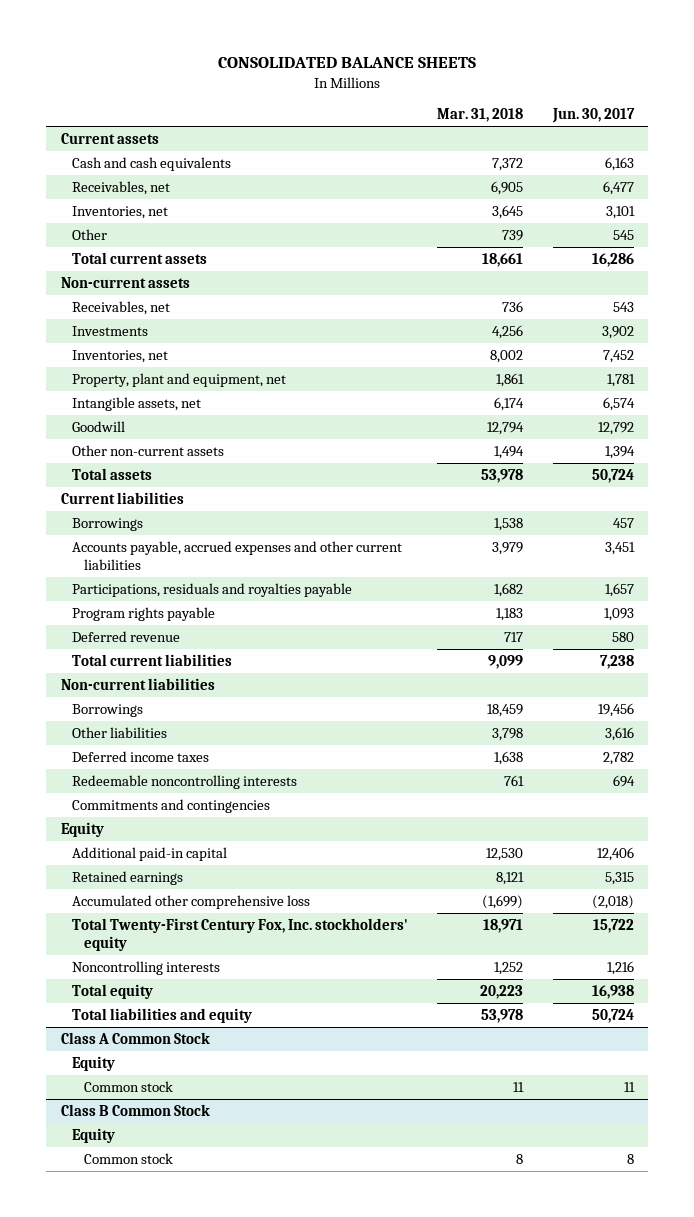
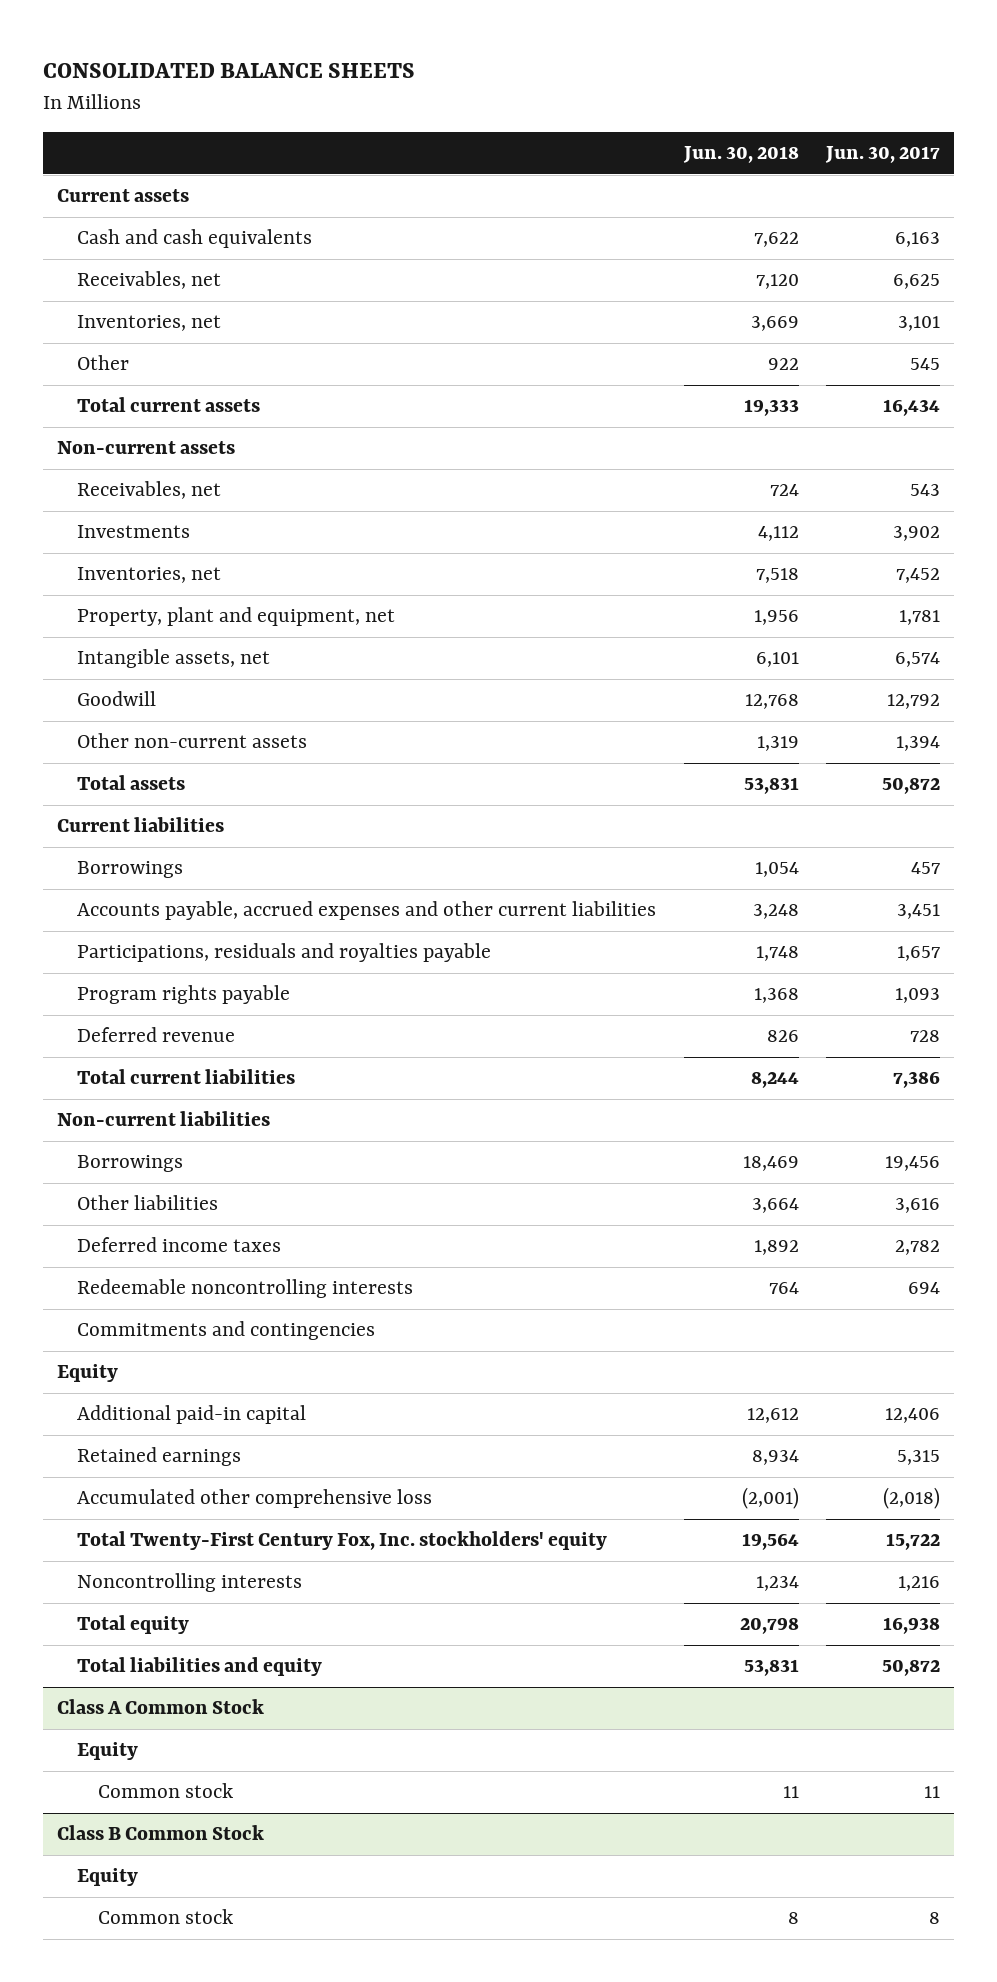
[437,107,524,122] Mar. 31, 2018 -> none
none -> [682,146,799,164] Jun. 30, 2018
[602,180,634,195] 6,477 -> [893,274,941,290] 6,625
[591,252,634,267] 16,286 -> [883,399,941,417] 16,434
[591,468,634,483] 50,724 -> [882,777,941,795] 50,872
[611,631,634,642] 580 -> [910,1030,941,1043] 728
[599,654,634,669] 7,238 -> [893,1071,941,1089] 7,386
[591,1008,634,1023] 50,724 -> [882,1659,941,1677] 50,872

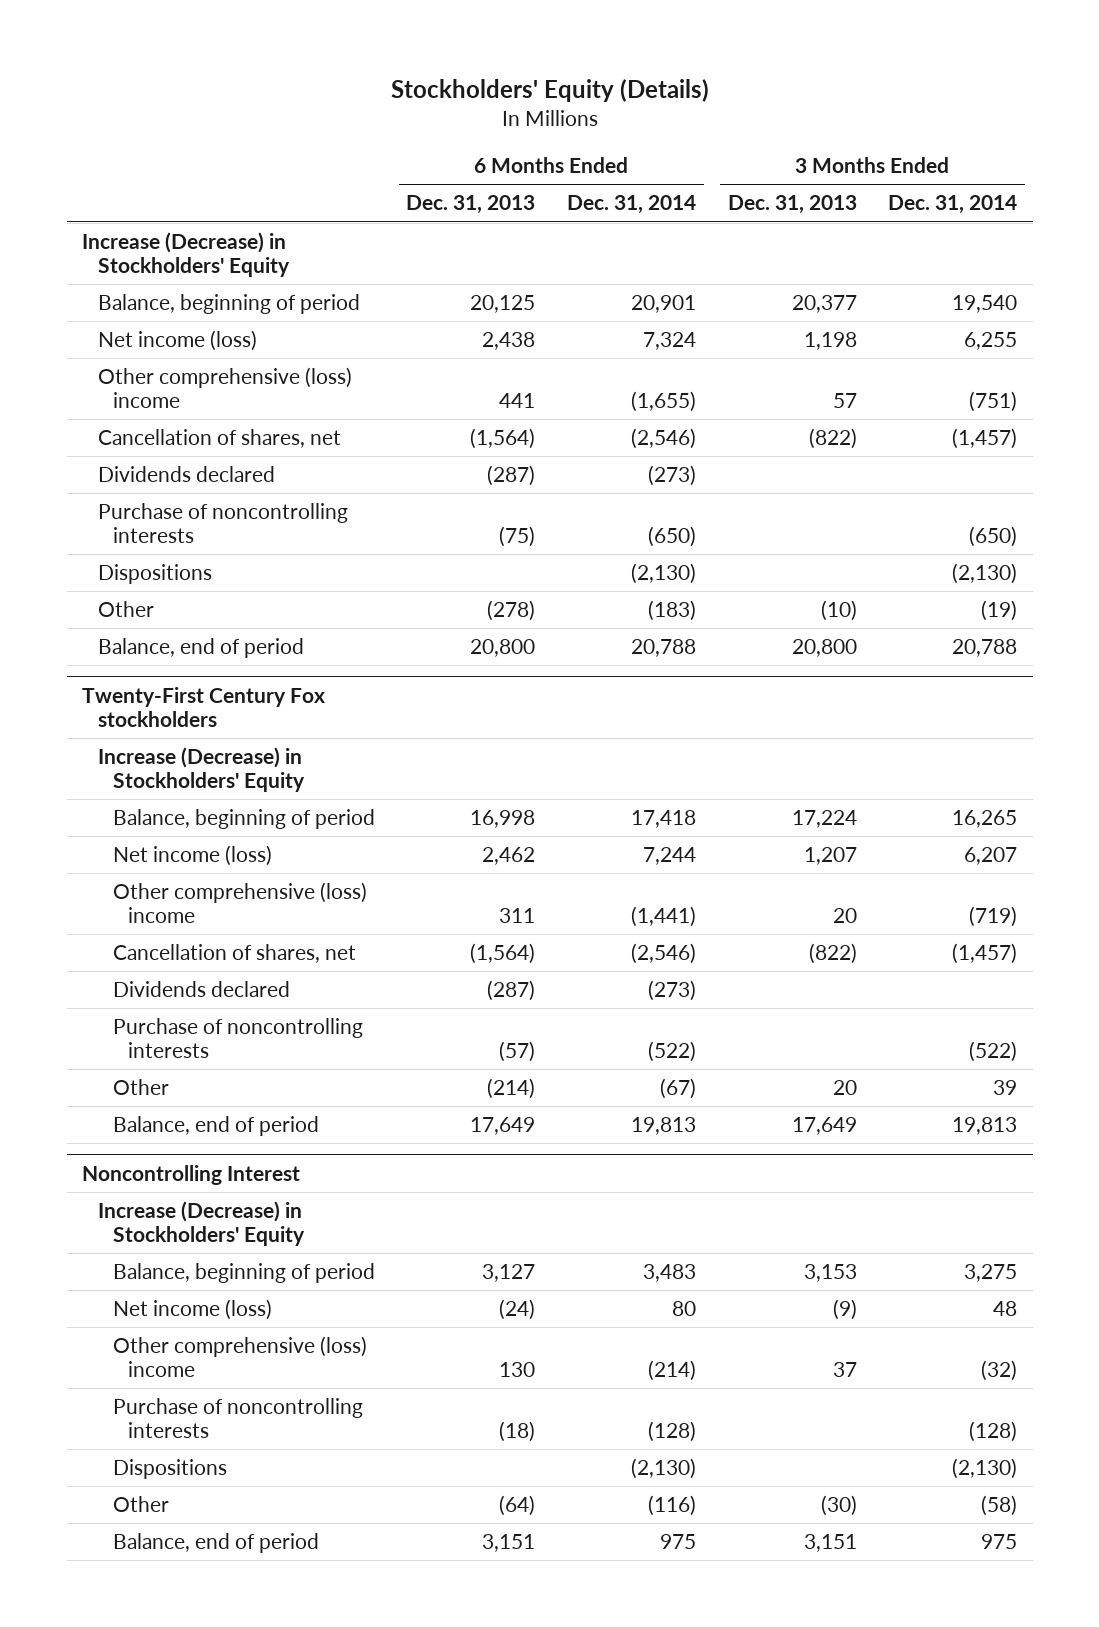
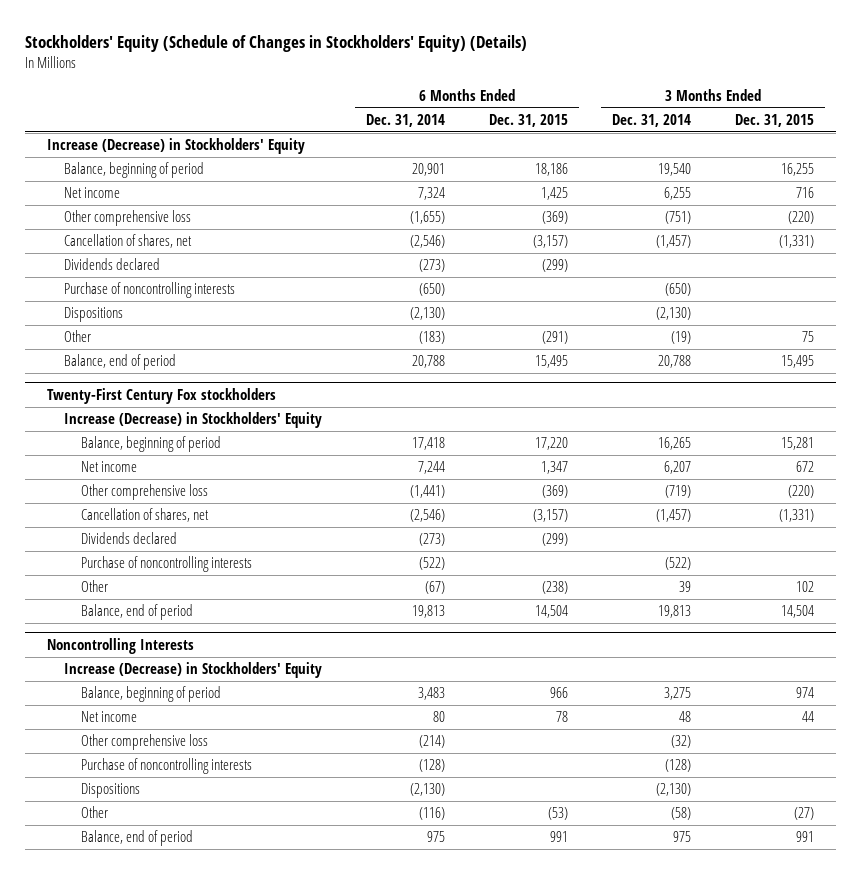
[390,79,709,103] Stockholders' Equity (Details) -> [24,35,527,53] Stockholders' Equity (Schedule of Changes in Stockholders' Equity) (Details)
[406,195,536,215] Dec. 31, 2013 -> none
[727,195,857,215] Dec. 31, 2013 -> none
none -> [489,113,569,127] Dec. 31, 2015
none -> [735,113,815,127] Dec. 31, 2015
[97,330,257,352] Net income (loss) -> [64,187,121,199] Net income
[97,367,352,409] Other comprehensive (loss) income -> [64,210,192,227] Other comprehensive loss
[112,845,272,867] Net income (loss) -> [81,461,138,473] Net income
[112,882,367,924] Other comprehensive (loss) income -> [81,484,209,501] Other comprehensive loss
[82,1165,301,1186] Noncontrolling Interest -> [46,638,194,655] Noncontrolling Interests
[112,1299,272,1321] Net income (loss) -> [81,711,138,723] Net income
[112,1336,367,1378] Other comprehensive (loss) income -> [81,734,209,751] Other comprehensive loss

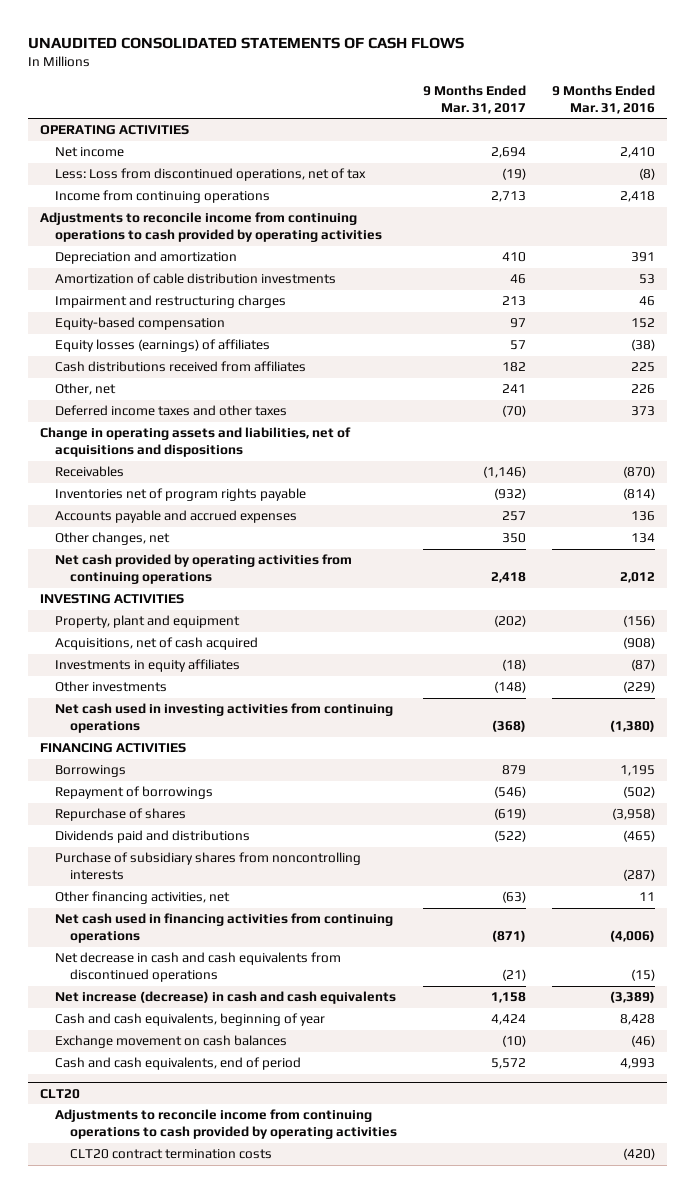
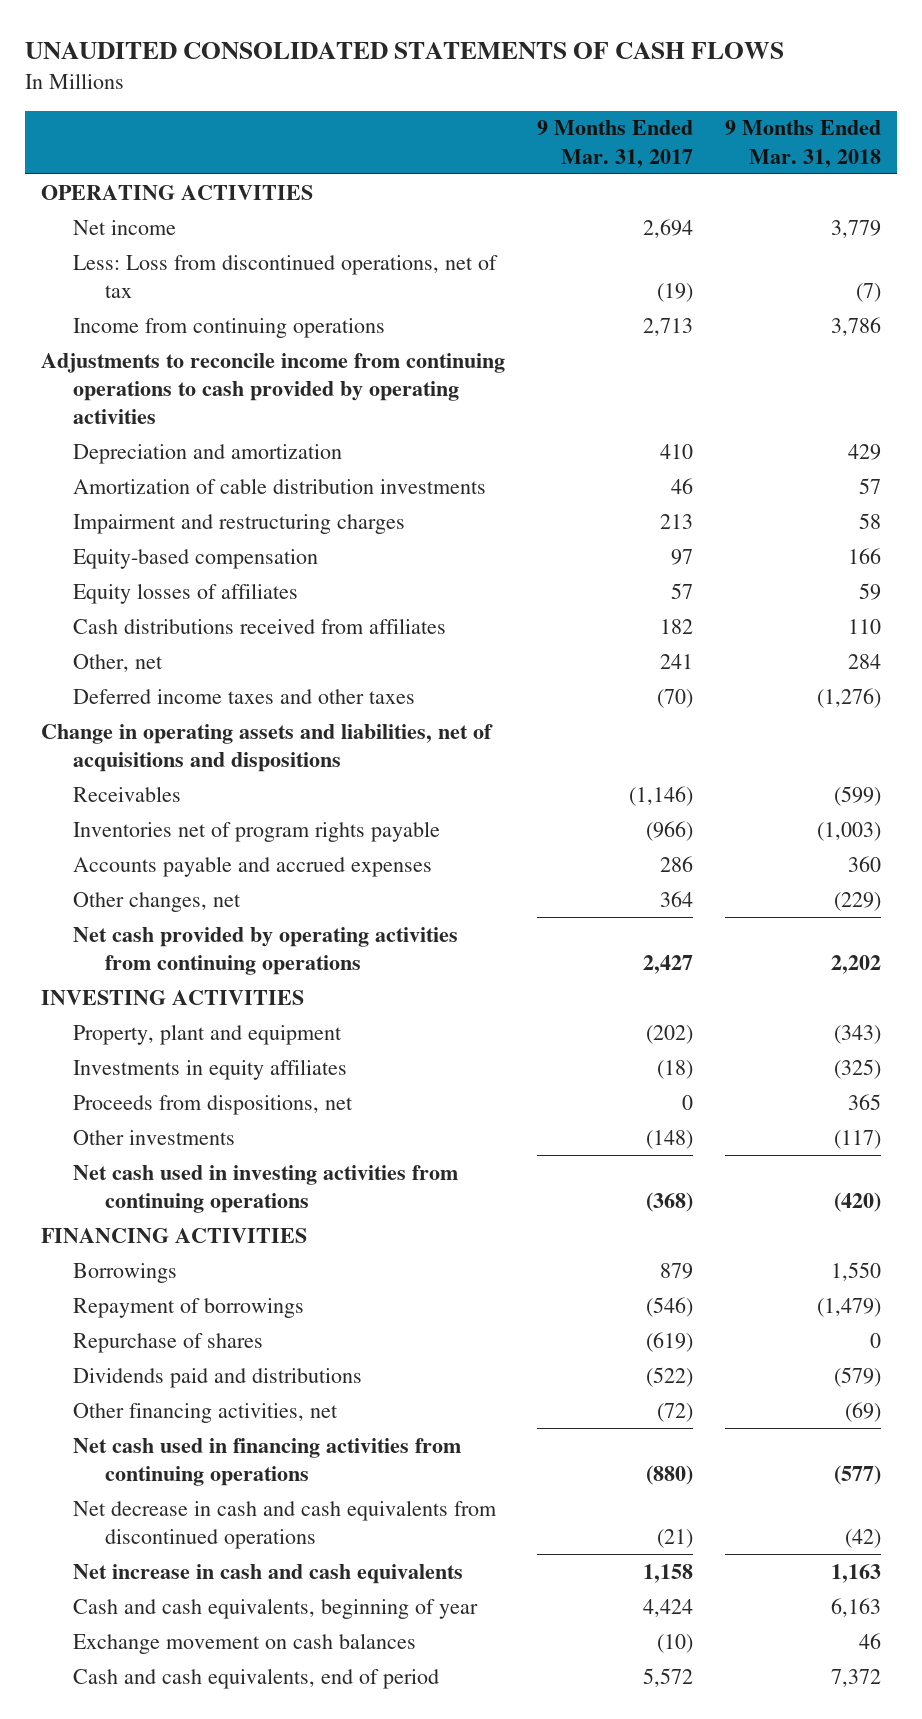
[551,84,655,114] 9 Months Ended Mar. 31, 2016 -> none
none -> [725,120,882,168] 9 Months Ended Mar. 31, 2018
[55,339,271,353] Equity losses (earnings) of affiliates -> [72,582,298,604] Equity losses of affiliates
[493,488,526,501] (932) -> [646,820,694,841] (966)
[501,511,526,522] 257 -> [660,855,694,872] 286
[501,533,526,544] 350 -> [660,890,694,907] 364
[490,572,526,584] 2,418 -> [643,954,694,974] 2,427
[55,637,259,651] Acquisitions, net of cash acquired -> none
none -> [72,1094,353,1115] Proceeds from dispositions, net
[55,852,362,881] Purchase of subsidiary shares from noncontrolling interests -> none
[501,891,526,904] (63) -> [657,1402,694,1422] (72)
[491,930,526,943] (871) -> [646,1464,694,1485] (880)
[55,991,397,1005] Net increase (decrease) in cash and cash equivalents -> [72,1563,463,1584] Net increase in cash and cash equivalents
[40,1088,81,1099] CLT20 -> none
[55,1109,397,1140] Adjustments to reconcile income from continuing operations to cash provided by operating activities -> none
[69,1149,272,1160] CLT20 contract termination costs -> none

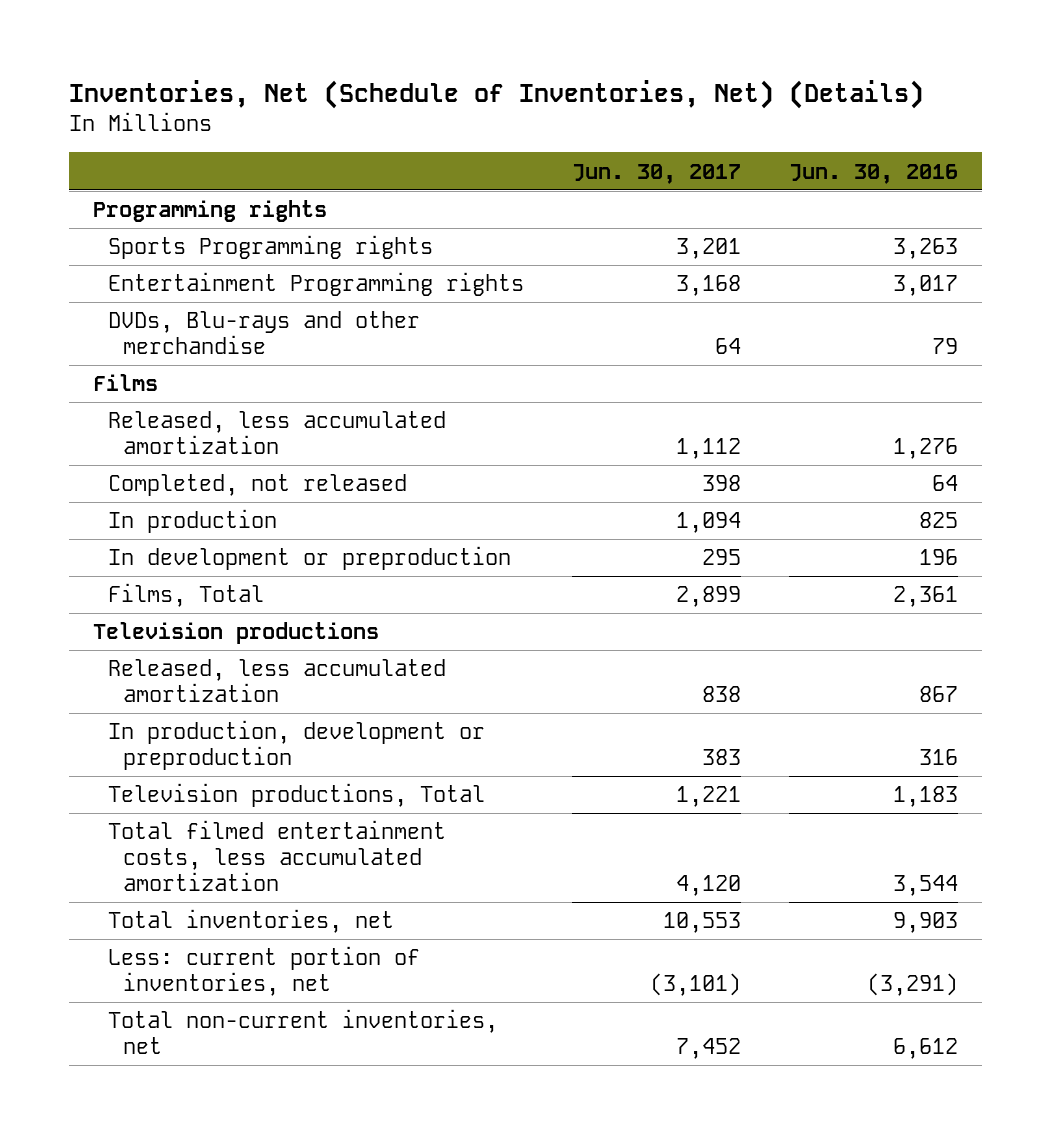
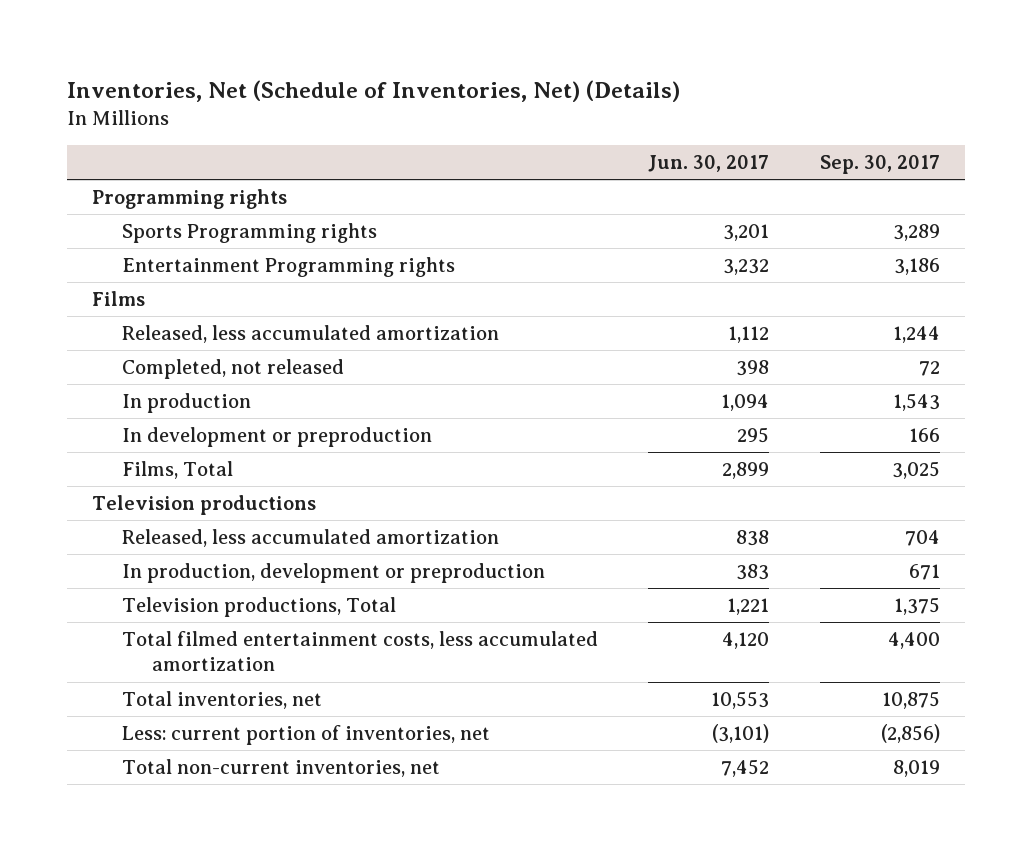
[789,163,959,184] Jun. 30, 2016 -> none
none -> [819,155,940,175] Sep. 30, 2017
[108,311,421,354] DVDs, Blu-rays and other merchandise -> none
[676,275,742,297] 3,168 -> [723,259,770,276] 3,232

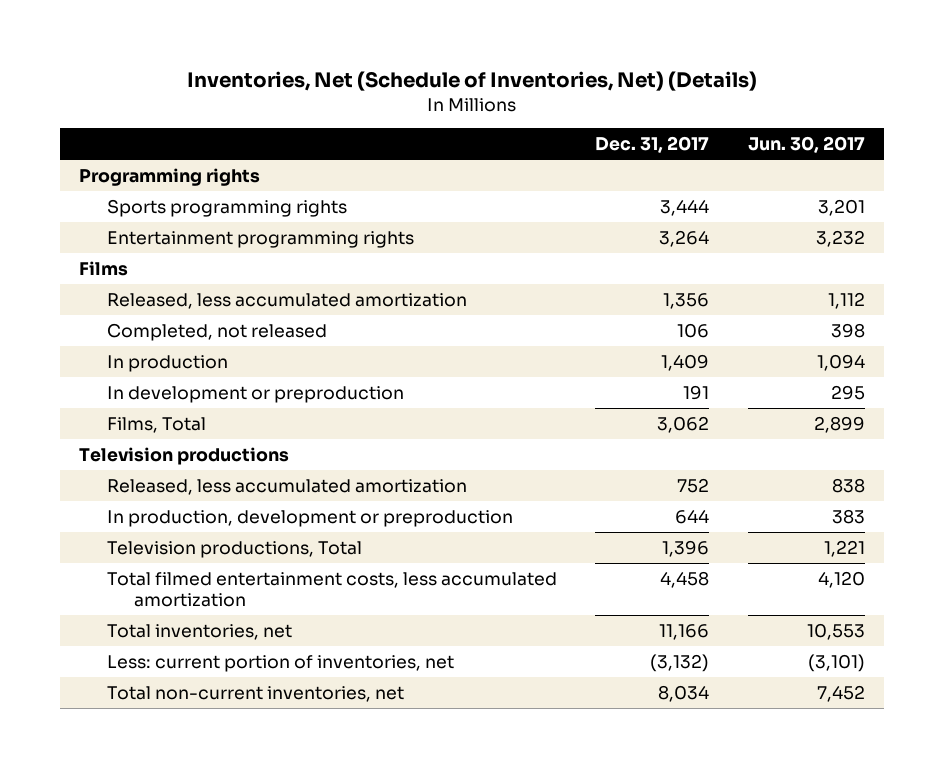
[819,155,940,175] Sep. 30, 2017 -> none
none -> [595,136,710,154] Dec. 31, 2017
[122,223,378,244] Sports Programming rights -> [106,198,347,217] Sports programming rights
[122,257,456,278] Entertainment Programming rights -> [106,230,414,248] Entertainment programming rights

